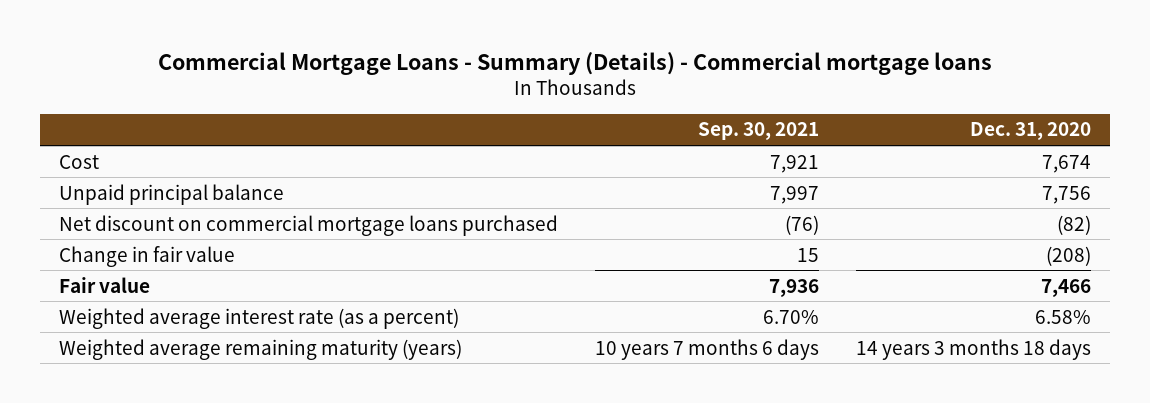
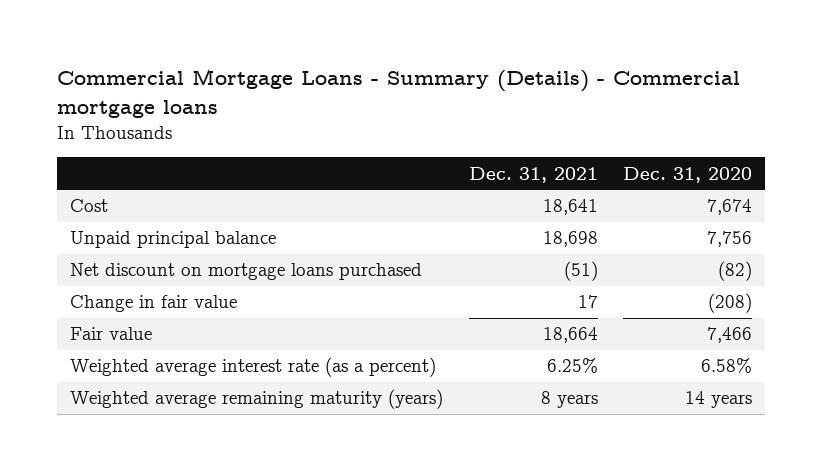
[698,122,820,141] Sep. 30, 2021 -> none
none -> [468,166,598,183] Dec. 31, 2021
[58,214,558,236] Net discount on commercial mortgage loans purchased -> [69,263,422,281] Net discount on mortgage loans purchased
[856,338,1092,360] 14 years 3 months 18 days -> [685,391,753,409] 14 years

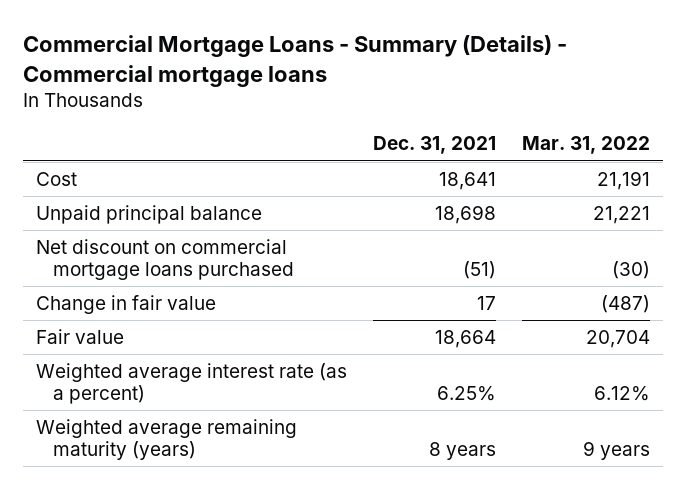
[623,166,753,183] Dec. 31, 2020 -> none
none -> [521,136,650,155] Mar. 31, 2022
[69,263,422,281] Net discount on mortgage loans purchased -> [35,239,295,281] Net discount on commercial mortgage loans purchased

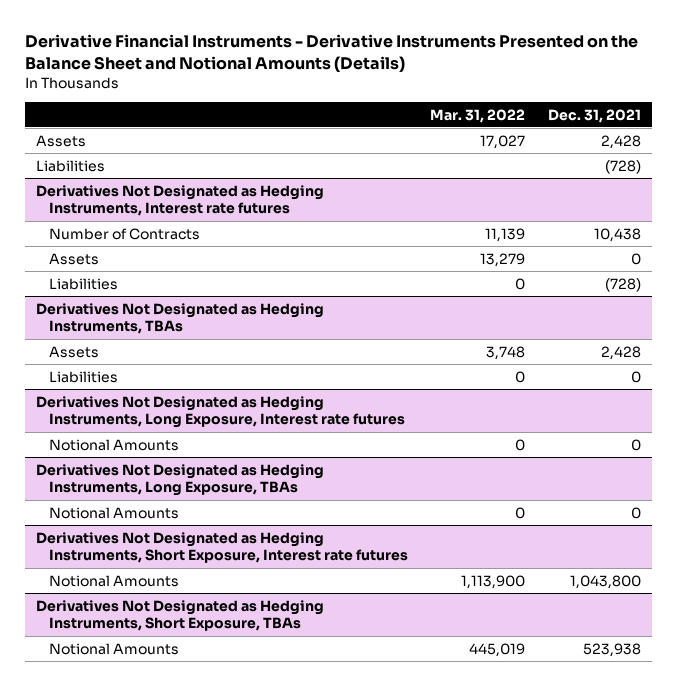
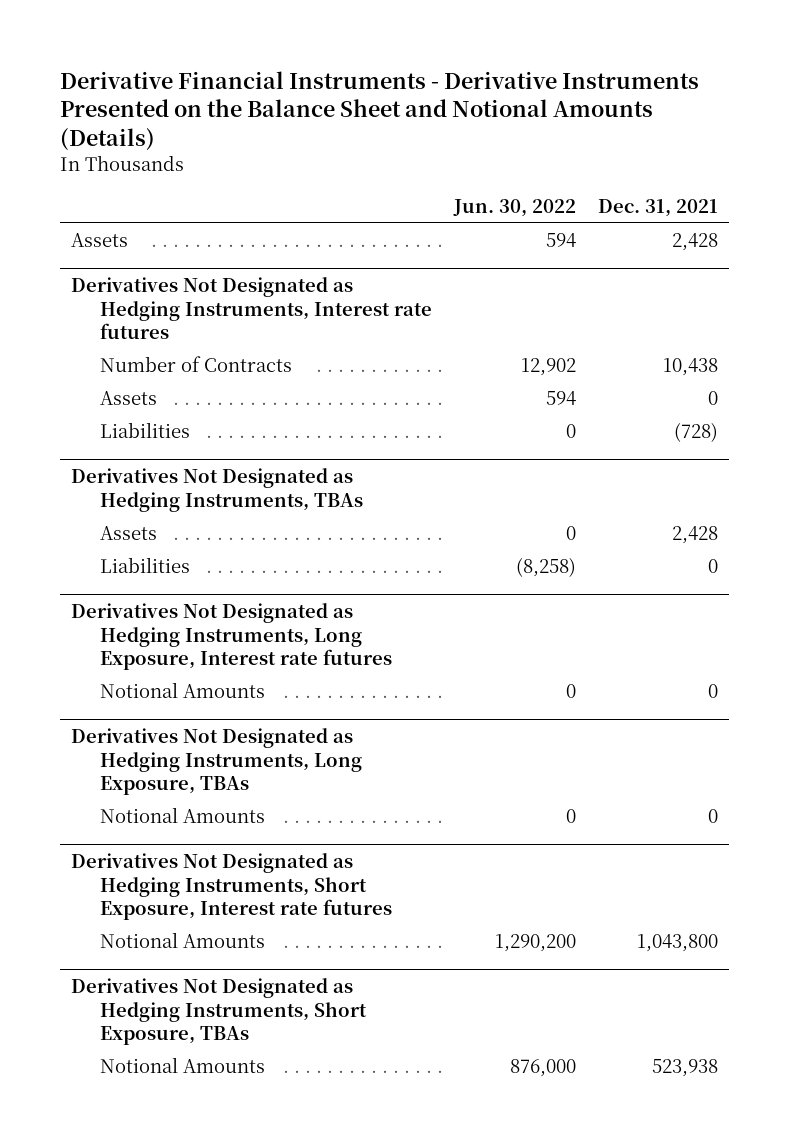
[430,108,526,123] Mar. 31, 2022 -> none
none -> [453,198,577,217] Jun. 30, 2022
[36,159,106,172] Liabilities -> none

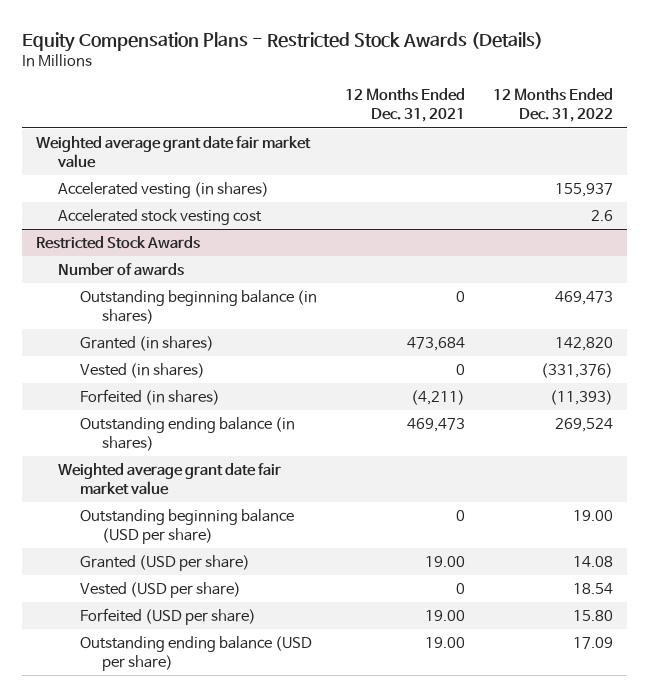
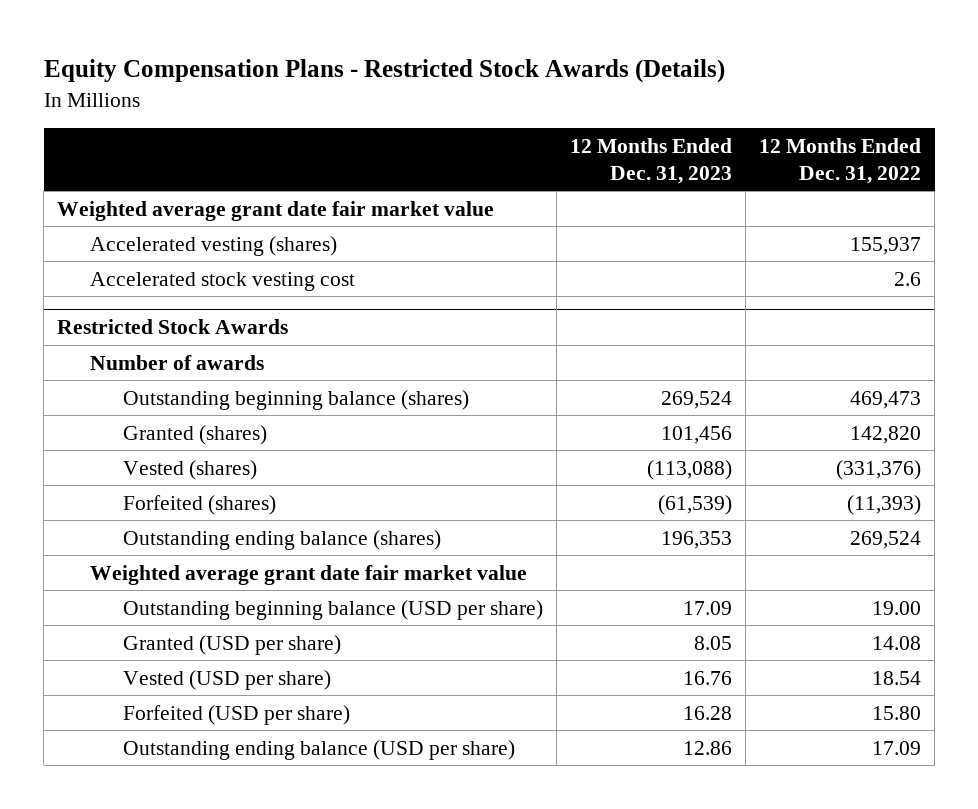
[345,88,466,123] 12 Months Ended Dec. 31, 2021 -> none
none -> [569,137,732,185] 12 Months Ended Dec. 31, 2023
[58,181,270,198] Accelerated vesting (in shares) -> [89,235,337,256] Accelerated vesting (shares)
[80,289,318,325] Outstanding beginning balance (in shares) -> [122,389,469,410] Outstanding beginning balance (shares)
[80,335,215,351] Granted (in shares) -> [122,424,267,445] Granted (shares)
[80,362,206,378] Vested (in shares) -> [122,459,257,480] Vested (shares)
[80,388,221,405] Forfeited (in shares) -> [122,494,276,515] Forfeited (shares)
[80,416,296,452] Outstanding ending balance (in shares) -> [122,529,441,550] Outstanding ending balance (shares)

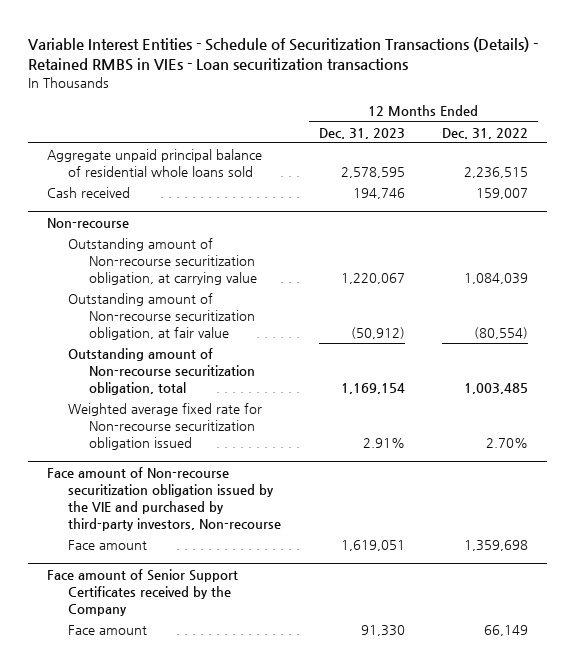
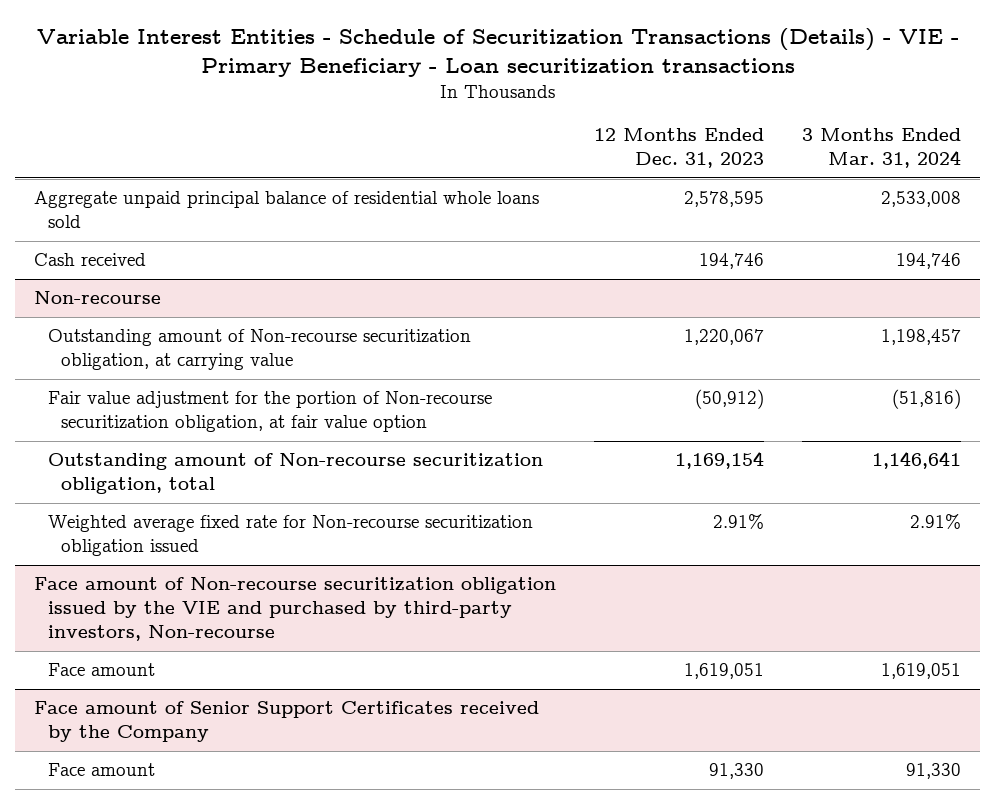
[28,36,539,72] Variable Interest Entities - Schedule of Securitization Transactions (Details) - Retained RMBS in VIEs - Loan securitization transactions -> [36,28,959,77] Variable Interest Entities - Schedule of Securitization Transactions (Details) - VIE - Primary Beneficiary - Loan securitization transactions
[442,127,529,139] Dec. 31, 2022 -> none
none -> [802,128,962,169] 3 Months Ended Mar. 31, 2024
[67,293,255,341] Outstanding amount of Non-recourse securitization obligation, at fair value -> [47,391,492,433] Fair value adjustment for the portion of Non-recourse securitization obligation, at fair value option

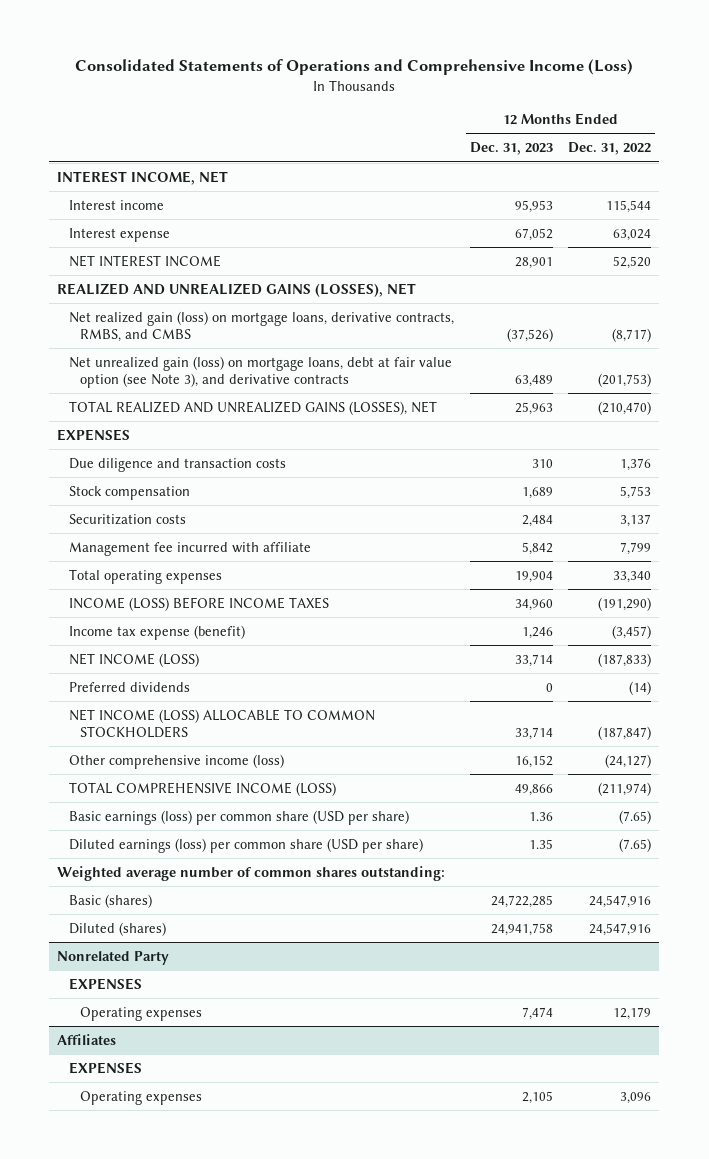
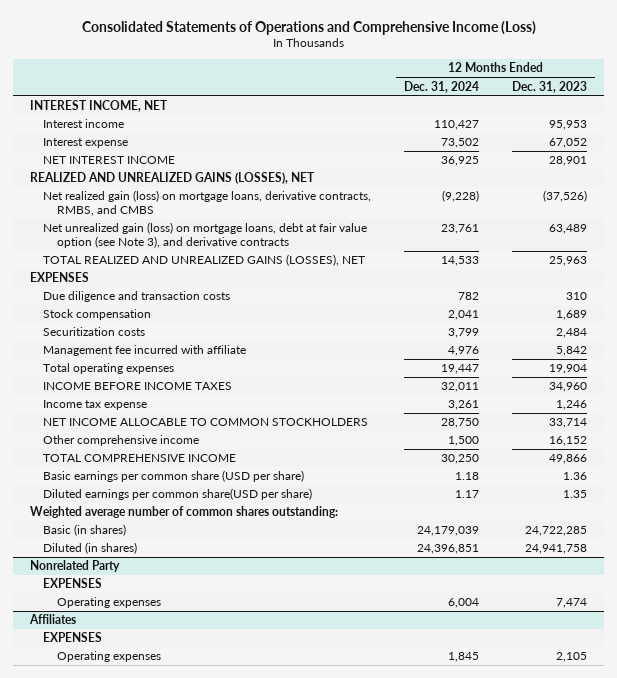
[568,142,652,156] Dec. 31, 2022 -> none
none -> [404,80,480,93] Dec. 31, 2024
[68,652,199,667] NET INCOME (LOSS) -> none
[68,681,190,692] Preferred dividends -> none
[68,596,329,611] INCOME (LOSS) BEFORE INCOME TAXES -> [43,382,233,391] INCOME BEFORE INCOME TAXES
[68,624,245,640] Income tax expense (benefit) -> [43,400,148,411] Income tax expense
[68,708,375,738] NET INCOME (LOSS) ALLOCABLE TO COMMON STOCKHOLDERS -> [43,418,369,427] NET INCOME ALLOCABLE TO COMMON STOCKHOLDERS
[68,753,284,769] Other comprehensive income (loss) -> [43,435,200,447] Other comprehensive income
[68,781,336,796] TOTAL COMPREHENSIVE INCOME (LOSS) -> [43,454,237,463] TOTAL COMPREHENSIVE INCOME
[68,809,409,825] Basic earnings (loss) per common share (USD per share) -> [43,470,305,483] Basic earnings per common share (USD per share)
[68,837,423,853] Diluted earnings (loss) per common share (USD per share) -> [43,488,313,501] Diluted earnings per common share(USD per share)
[68,893,152,908] Basic (shares) -> [43,524,127,537] Basic (in shares)
[68,921,166,936] Diluted (shares) -> [43,542,138,555] Diluted (in shares)

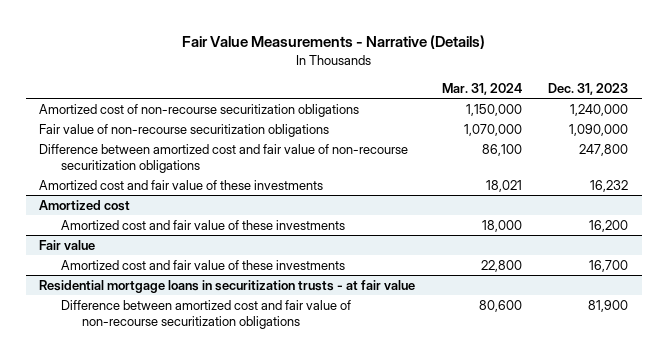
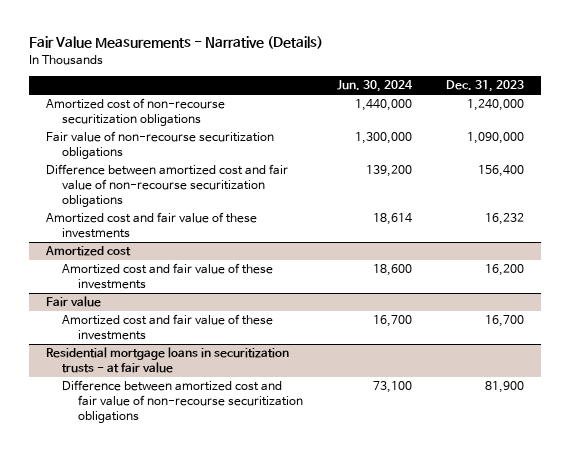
[441,82,522,95] Mar. 31, 2024 -> none
none -> [336,80,413,93] Jun. 30, 2024
[579,143,629,156] 247,800 -> [477,165,524,178] 156,400

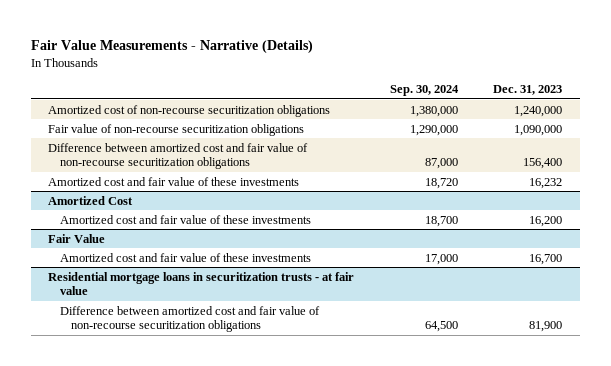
[336,80,413,93] Jun. 30, 2024 -> none
none -> [389,84,459,96] Sep. 30, 2024
[44,246,131,257] Amortized cost -> [48,195,134,205] Amortized Cost
[45,296,101,308] Fair value -> [48,233,106,243] Fair Value

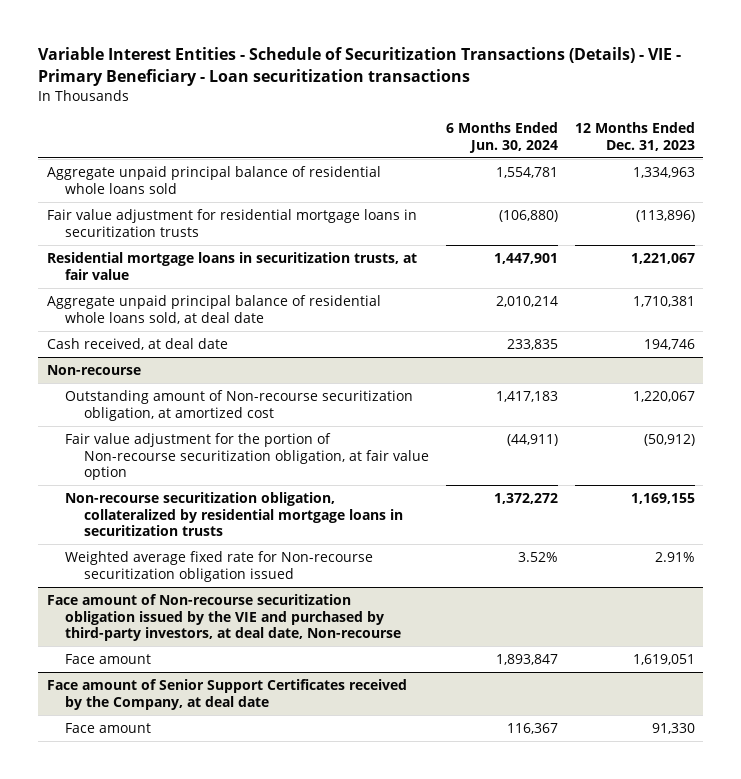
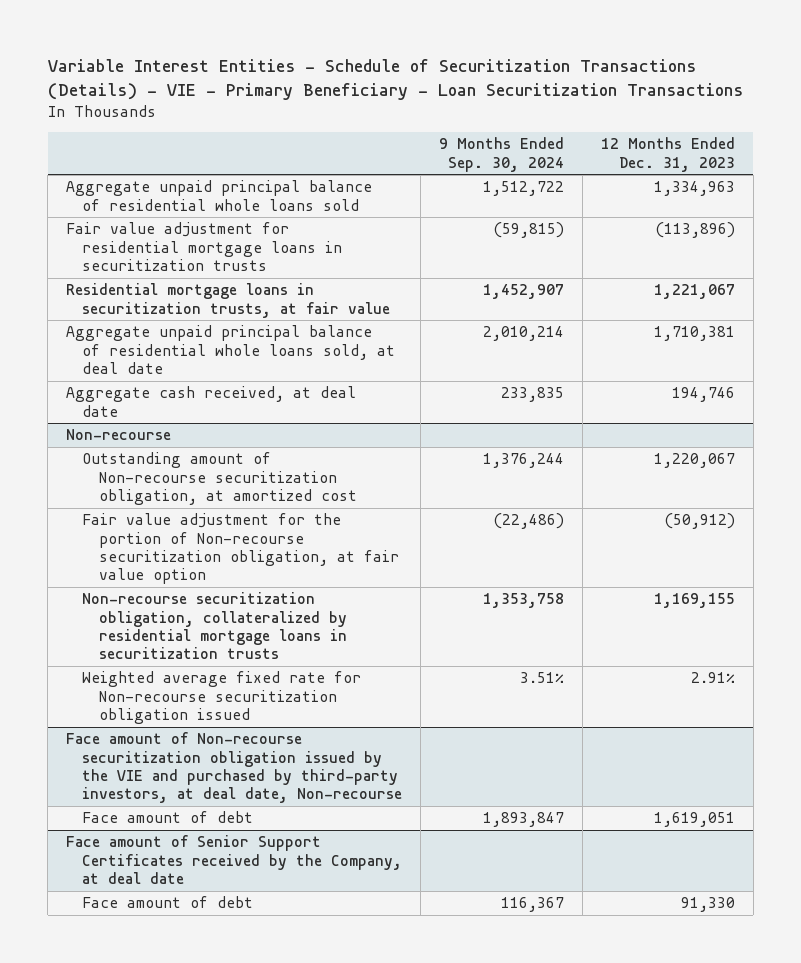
[38,47,682,87] Variable Interest Entities - Schedule of Securitization Transactions (Details) - VIE - Primary Beneficiary - Loan securitization transactions -> [47,58,743,100] Variable Interest Entities - Schedule of Securitization Transactions (Details) - VIE - Primary Beneficiary - Loan Securitization Transactions
[445,122,558,153] 6 Months Ended Jun. 30, 2024 -> none
none -> [439,137,565,172] 9 Months Ended Sep. 30, 2024
[46,338,228,351] Cash received, at deal date -> [66,386,357,417] Aggregate cash received, at deal date
[65,654,152,665] Face amount -> [82,811,254,824] Face amount of debt
[65,723,152,734] Face amount -> [82,896,254,909] Face amount of debt

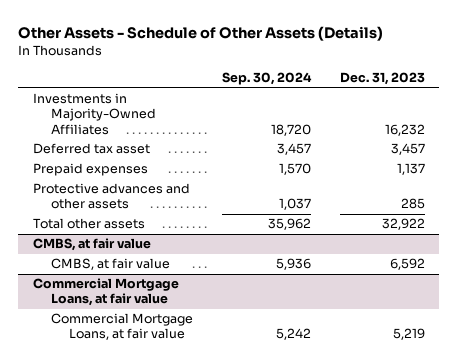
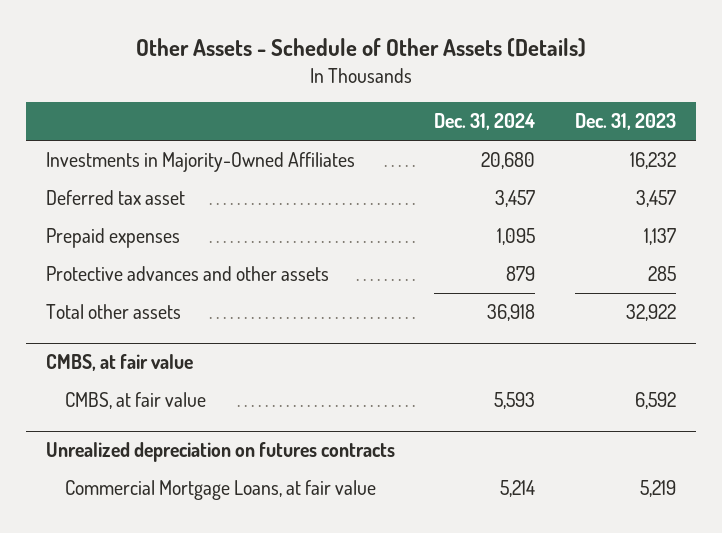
[221,72,312,86] Sep. 30, 2024 -> none
none -> [434,113,536,131] Dec. 31, 2024
[32,278,179,307] Commercial Mortgage Loans, at fair value -> [45,442,395,463] Unrealized depreciation on futures contracts

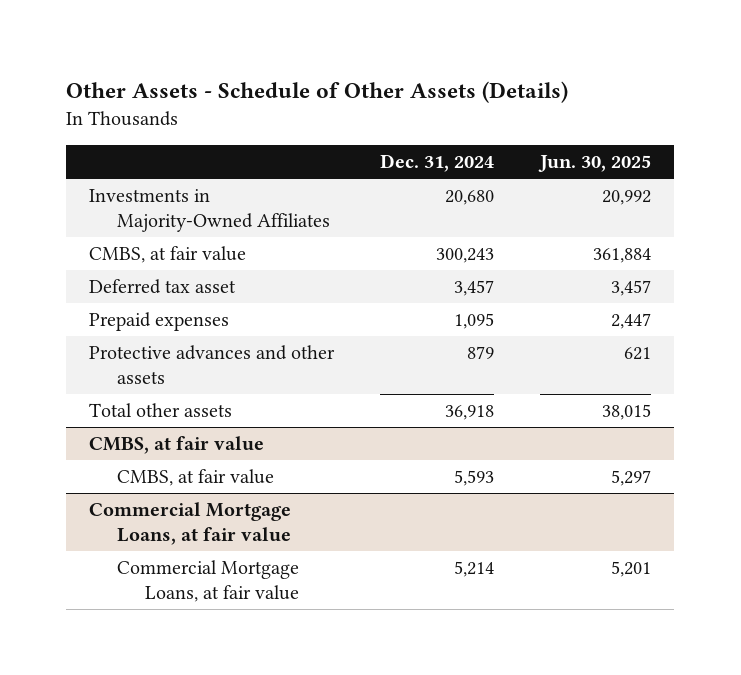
[575,113,677,131] Dec. 31, 2023 -> none
none -> [538,154,652,172] Jun. 30, 2025
none -> [89,246,247,264] CMBS, at fair value
[45,442,395,463] Unrealized depreciation on futures contracts -> [89,502,292,545] Commercial Mortgage Loans, at fair value

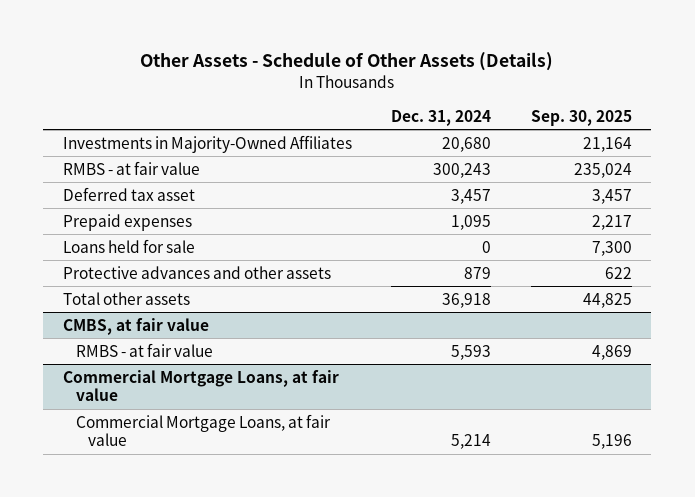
[538,154,652,172] Jun. 30, 2025 -> none
none -> [530,109,632,126] Sep. 30, 2025
[89,246,247,264] CMBS, at fair value -> [63,160,201,175] RMBS - at fair value
none -> [63,238,196,253] Loans held for sale
[117,469,275,487] CMBS, at fair value -> [75,342,213,357] RMBS - at fair value

